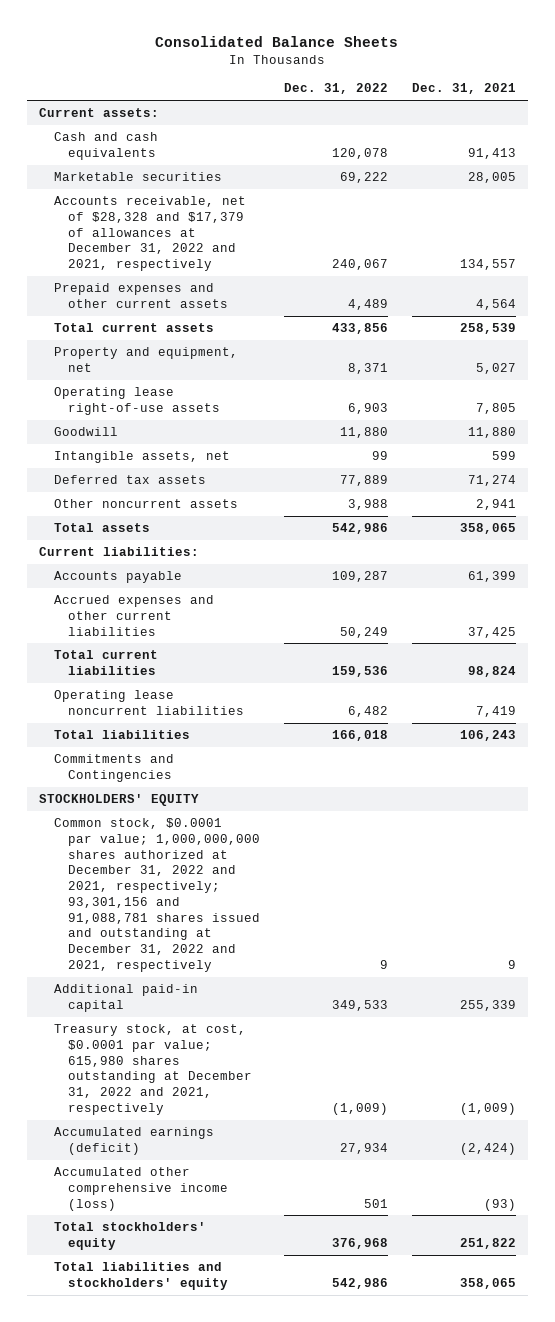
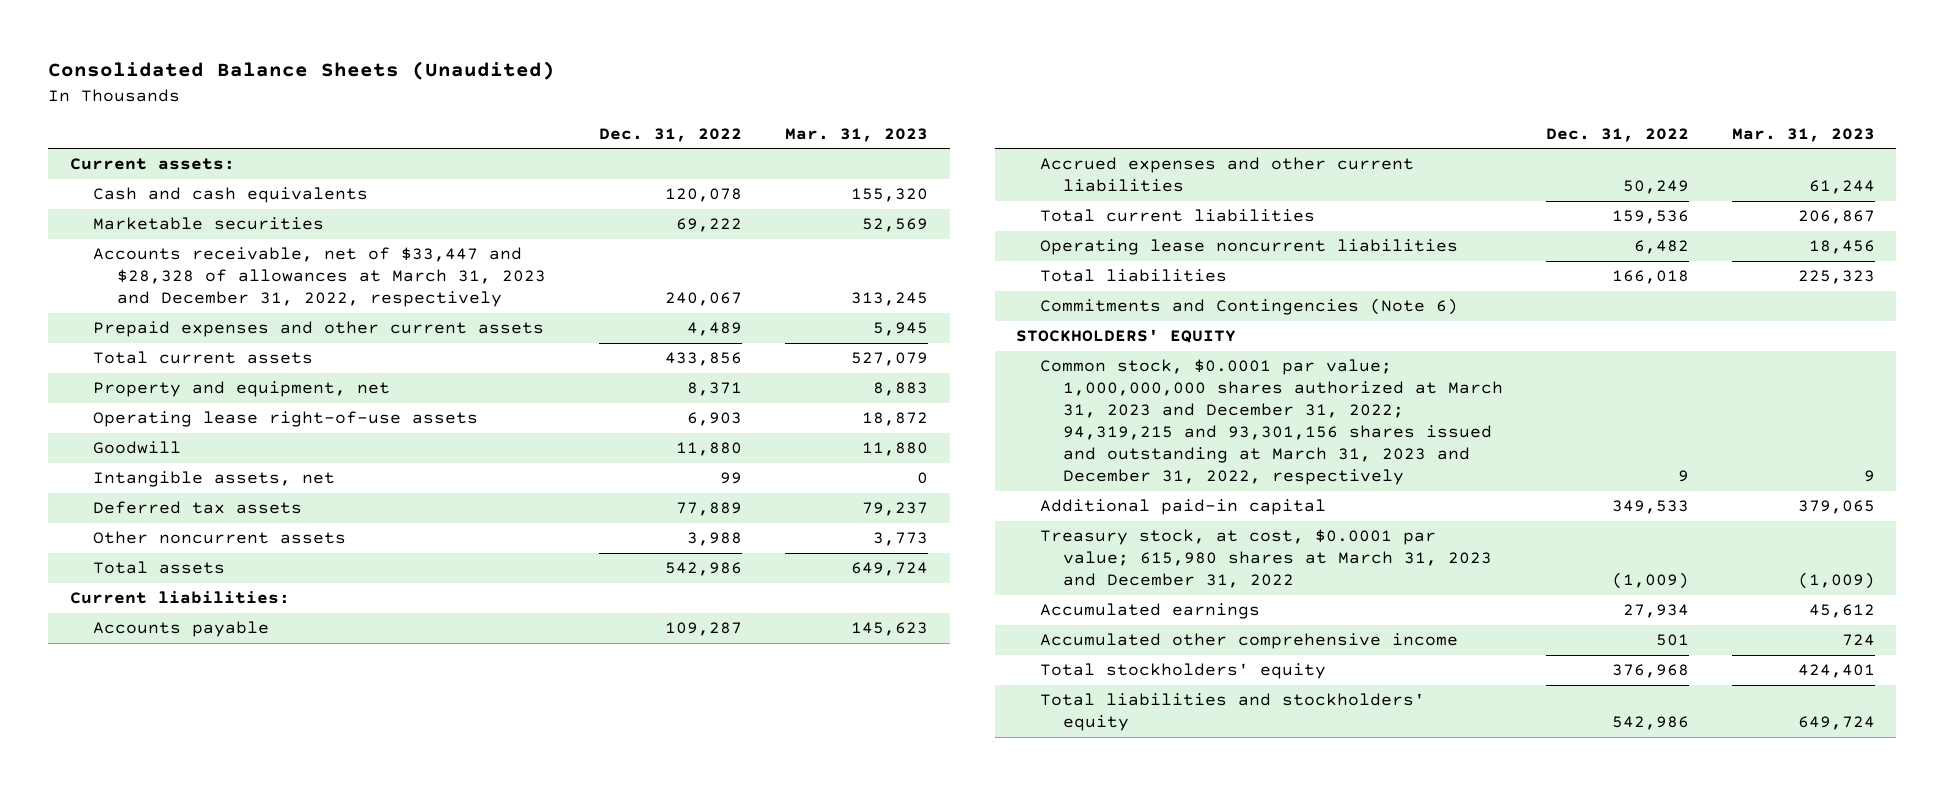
[155,35,399,47] Consolidated Balance Sheets -> [48,61,556,81] Consolidated Balance Sheets (Unaudited)
[411,83,516,95] Dec. 31, 2021 -> none
none -> [785,127,929,142] Mar. 31, 2023
[53,196,246,272] Accounts receivable, net of $28,328 and $17,379 of allowances at December 31, 2022 and 2021, respectively -> [93,247,546,308] Accounts receivable, net of $33,447 and $28,328 of allowances at March 31, 2023 and December 31, 2022, respectively
[53,754,174,782] Commitments and Contingencies -> [1039,298,1458,316] Commitments and Contingencies (Note 6)
[53,818,261,972] Common stock, $0.0001 par value; 1,000,000,000 shares authorized at December 31, 2022 and 2021, respectively; 93,301,156 and 91,088,781 shares issued and outstanding at December 31, 2022 and 2021, respectively -> [1039,359,1503,486] Common stock, $0.0001 par value; 1,000,000,000 shares authorized at March 31, 2023 and December 31, 2022; 94,319,215 and 93,301,156 shares issued and outstanding at March 31, 2023 and December 31, 2022, respectively
[53,1024,253,1115] Treasury stock, at cost, $0.0001 par value; 615,980 shares outstanding at December 31, 2022 and 2021, respectively -> [1039,529,1492,589] Treasury stock, at cost, $0.0001 par value; 615,980 shares at March 31, 2023 and December 31, 2022
[53,1127,214,1155] Accumulated earnings (deficit) -> [1039,603,1260,620] Accumulated earnings
[53,1167,229,1211] Accumulated other comprehensive income (loss) -> [1039,633,1458,650] Accumulated other comprehensive income

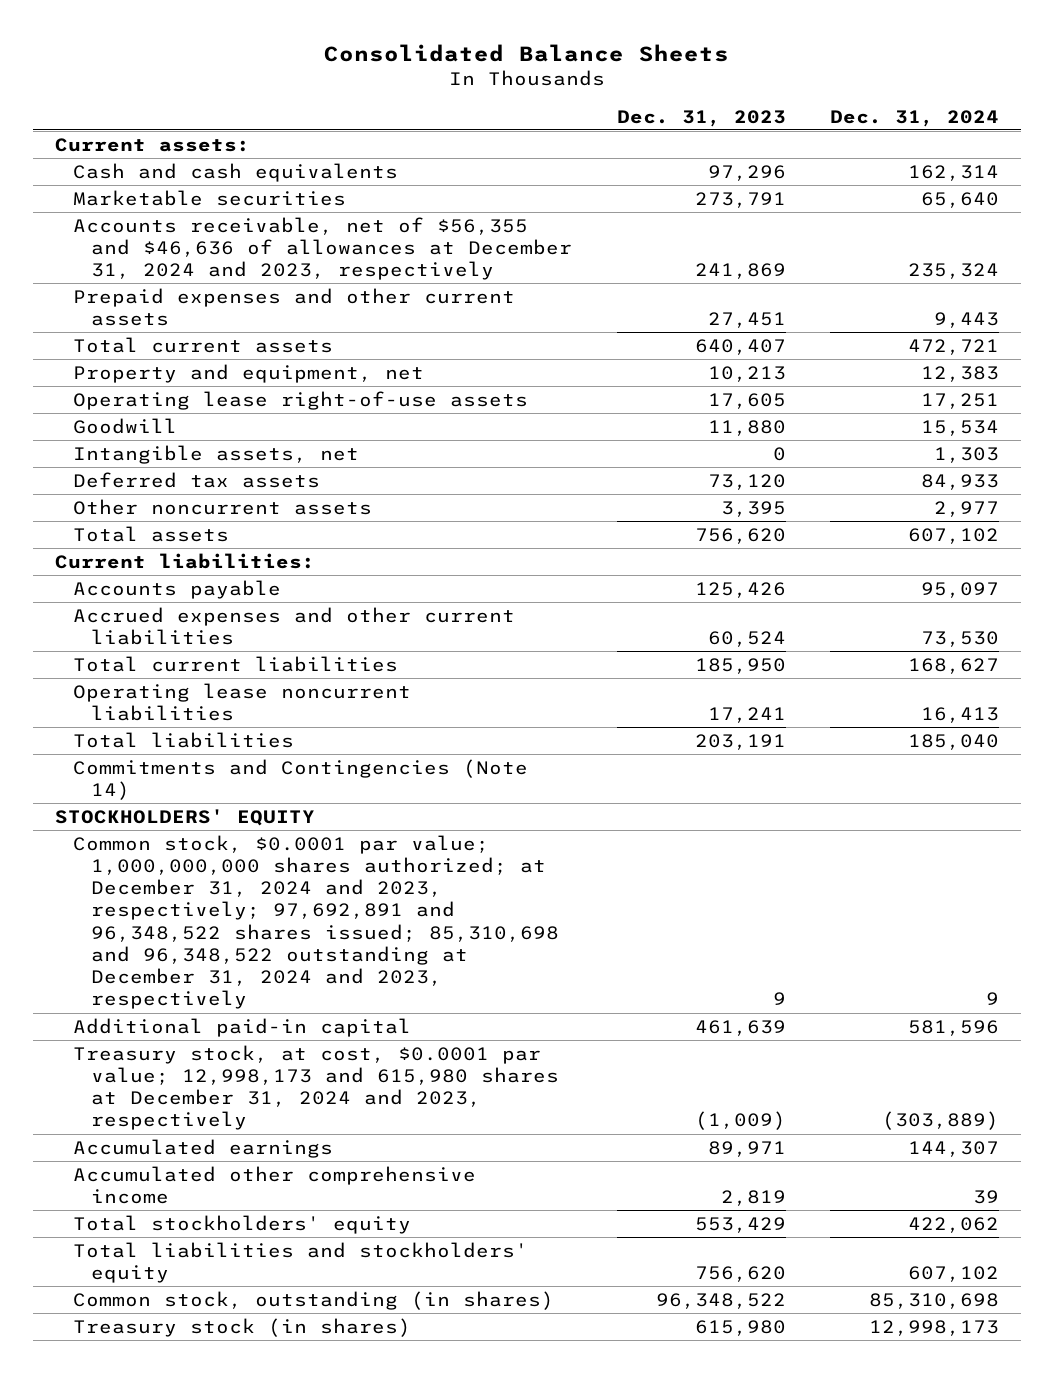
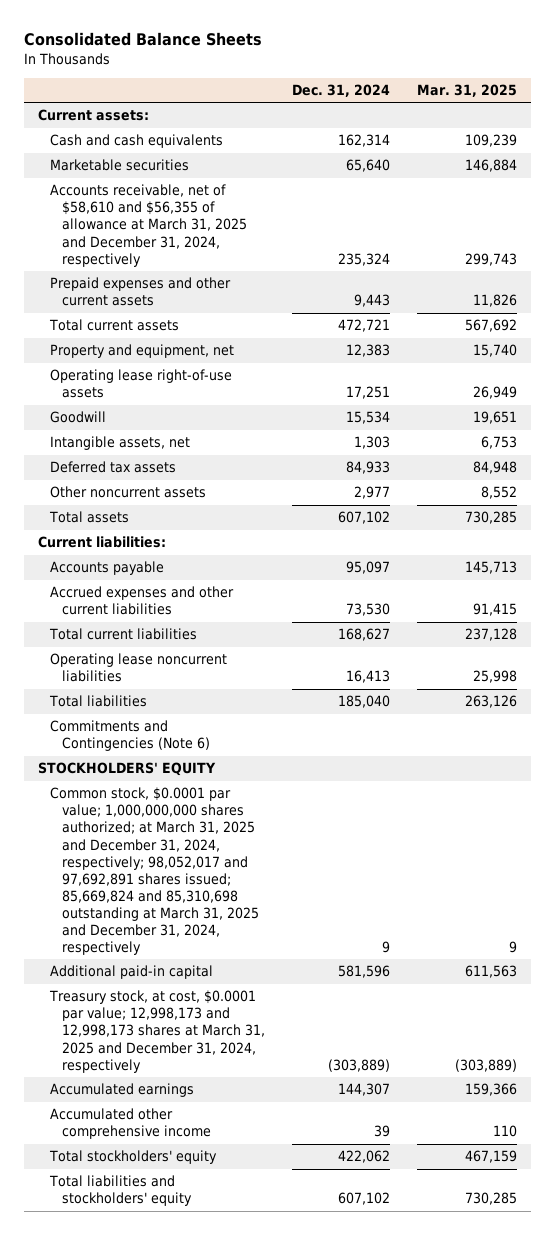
[616,109,786,127] Dec. 31, 2023 -> none
none -> [417,84,518,98] Mar. 31, 2025
[73,216,573,281] Accounts receivable, net of $56,355 and $46,636 of allowances at December 31, 2024 and 2023, respectively -> [49,184,247,267] Accounts receivable, net of $58,610 and $56,355 of allowance at March 31, 2025 and December 31, 2024, respectively
[73,758,529,800] Commitments and Contingencies (Note 14) -> [49,720,210,752] Commitments and Contingencies (Note 6)
[73,834,560,1010] Common stock, $0.0001 par value; 1,000,000,000 shares authorized; at December 31, 2024 and 2023, respectively; 97,692,891 and 96,348,522 shares issued; 85,310,698 and 96,348,522 outstanding at December 31, 2024 and 2023, respectively -> [49,787,259,955] Common stock, $0.0001 par value; 1,000,000,000 shares authorized; at March 31, 2025 and December 31, 2024, respectively; 98,052,017 and 97,692,891 shares issued; 85,669,824 and 85,310,698 outstanding at March 31, 2025 and December 31, 2024, respectively
[73,1044,560,1131] Treasury stock, at cost, $0.0001 par value; 12,998,173 and 615,980 shares at December 31, 2024 and 2023, respectively -> [48,990,265,1073] Treasury stock, at cost, $0.0001 par value; 12,998,173 and 12,998,173 shares at March 31, 2025 and December 31, 2024, respectively
[73,1290,555,1310] Common stock, outstanding (in shares) -> none
[73,1317,412,1337] Treasury stock (in shares) -> none

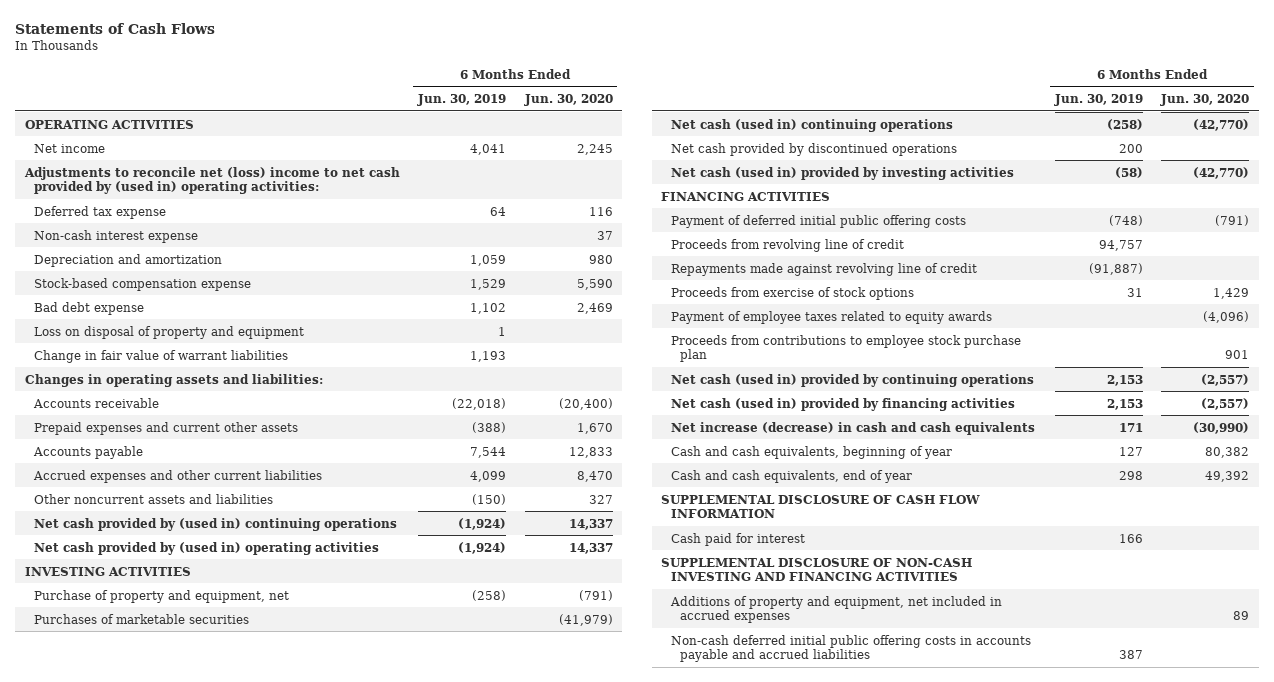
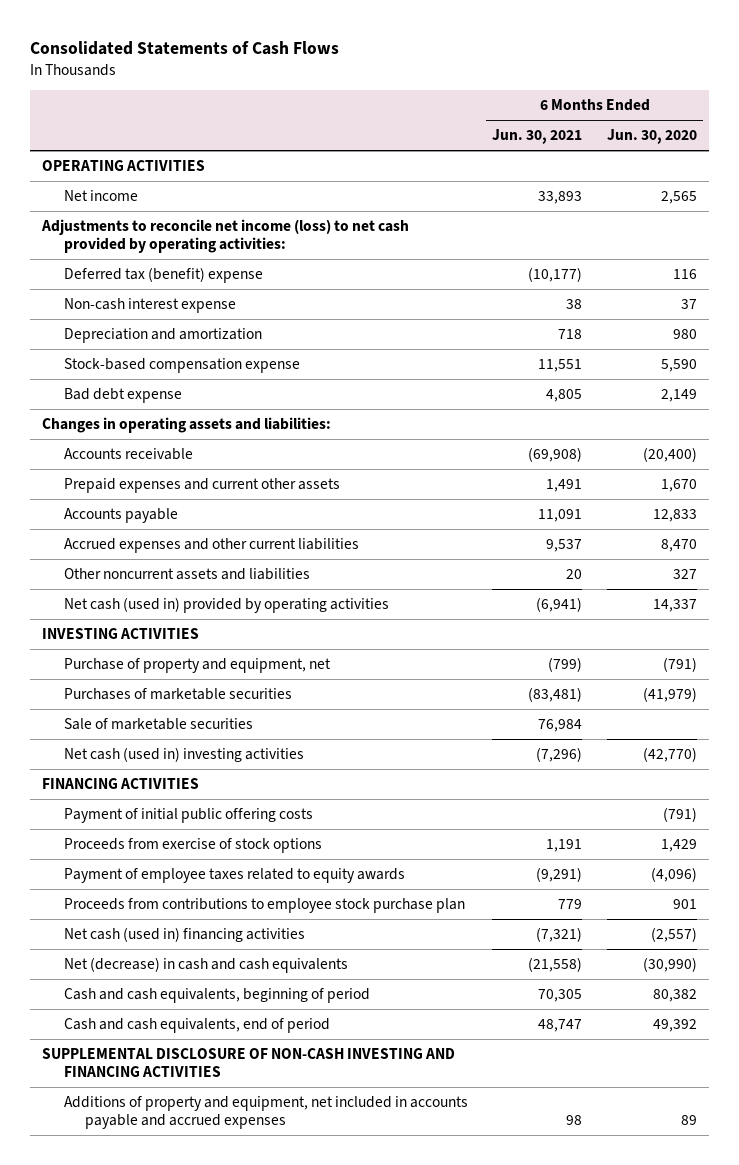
[15,23,216,35] Statements of Cash Flows -> [30,41,340,56] Consolidated Statements of Cash Flows
[417,94,507,107] Jun. 30, 2019 -> none
none -> [492,129,583,145] Jun. 30, 2021
[576,143,613,155] 2,245 -> [660,191,697,205] 2,565
[23,166,400,195] Adjustments to reconcile net (loss) income to net cash provided by (used in) operating activities: -> [41,219,410,253] Adjustments to reconcile net income (loss) to net cash provided by operating activities:
[34,205,167,219] Deferred tax expense -> [63,267,263,284] Deferred tax (benefit) expense
[34,325,305,339] Loss on disposal of property and equipment -> none
[34,349,289,363] Change in fair value of warrant liabilities -> none
[576,302,613,314] 2,469 -> [660,389,697,403] 2,149
[34,517,398,531] Net cash provided by (used in) continuing operations -> none
[34,541,380,555] Net cash provided by (used in) operating activities -> [63,597,389,614] Net cash (used in) provided by operating activities
[670,118,953,132] Net cash (used in) continuing operations -> none
[670,142,957,156] Net cash provided by discontinued operations -> none
none -> [63,718,253,731] Sale of marketable securities
[670,166,1014,180] Net cash (used in) provided by investing activities -> [63,747,304,763] Net cash (used in) investing activities
[670,238,904,252] Proceeds from revolving line of credit -> none
[670,262,977,276] Repayments made against revolving line of credit -> none
[670,214,966,228] Payment of deferred initial public offering costs -> [63,808,313,824] Payment of initial public offering costs
[670,373,1034,387] Net cash (used in) provided by continuing operations -> none
[661,494,981,519] SUPPLEMENTAL DISCLOSURE OF CASH FLOW INFORMATION -> none
[670,532,805,546] Cash paid for interest -> none
[670,397,1015,411] Net cash (used in) provided by financing activities -> [63,927,305,943] Net cash (used in) financing activities
[670,421,1035,435] Net increase (decrease) in cash and cash equivalents -> [63,957,348,974] Net (decrease) in cash and cash equivalents
[670,445,952,459] Cash and cash equivalents, beginning of year -> [63,988,370,1004] Cash and cash equivalents, beginning of period
[670,469,912,483] Cash and cash equivalents, end of year -> [63,1018,330,1034] Cash and cash equivalents, end of period
[670,634,1031,663] Non-cash deferred initial public offering costs in accounts payable and accrued liabilities -> none
[669,595,1002,624] Additions of property and equipment, net included in accrued expenses -> [63,1096,468,1129] Additions of property and equipment, net included in accounts payable and accrued expenses

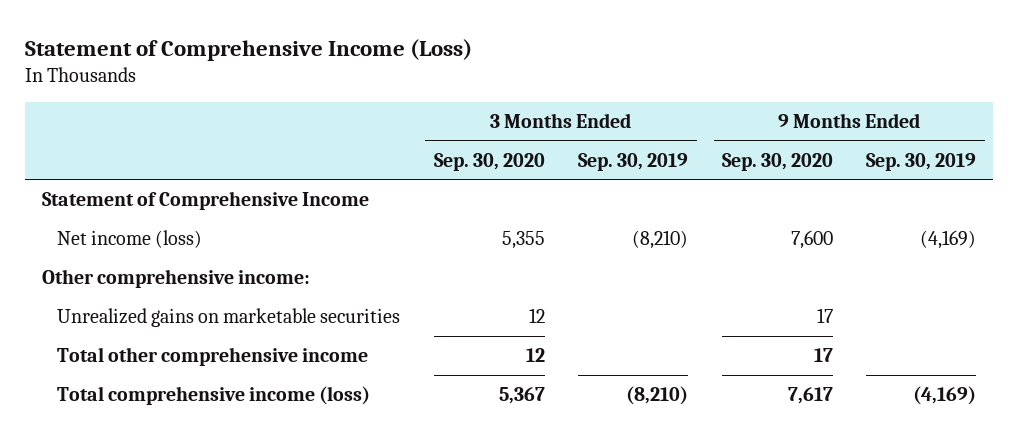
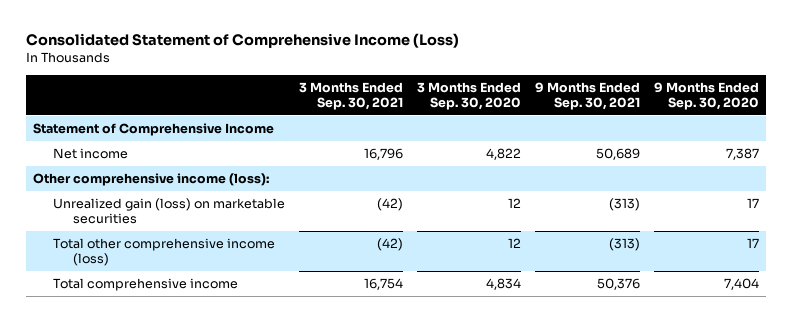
[25,38,473,61] Statement of Comprehensive Income (Loss) -> [25,33,459,49] Consolidated Statement of Comprehensive Income (Loss)
[578,152,689,171] Sep. 30, 2019 -> none
[866,152,977,171] Sep. 30, 2019 -> none
none -> [298,81,403,111] 3 Months Ended Sep. 30, 2021
none -> [535,81,641,111] 9 Months Ended Sep. 30, 2021
[57,229,203,248] Net income (loss) -> [52,147,128,159] Net income
[501,230,545,249] 5,355 -> [485,147,521,160] 4,822
[790,229,833,249] 7,600 -> [726,147,760,160] 7,387
[41,268,310,288] Other comprehensive income: -> [32,172,269,186] Other comprehensive income (loss):
[57,307,401,327] Unrealized gains on marketable securities -> [52,197,285,225] Unrealized gain (loss) on marketable securities
[57,346,369,366] Total other comprehensive income -> [52,237,275,267] Total other comprehensive income (loss)
[57,385,371,405] Total comprehensive income (loss) -> [52,277,238,291] Total comprehensive income
[498,386,545,404] 5,367 -> [485,277,521,290] 4,834
[787,386,833,404] 7,617 -> [724,277,760,290] 7,404

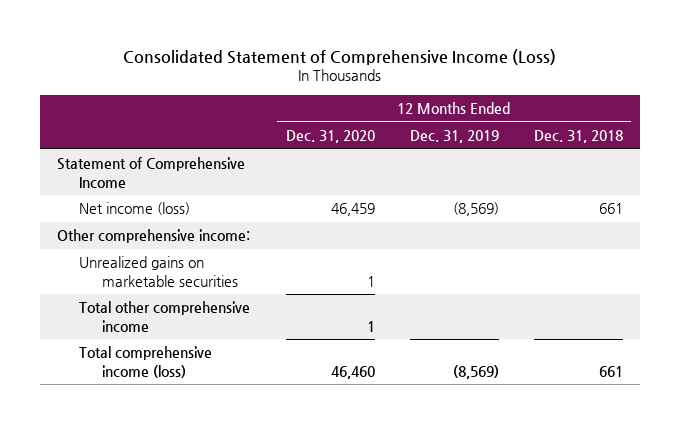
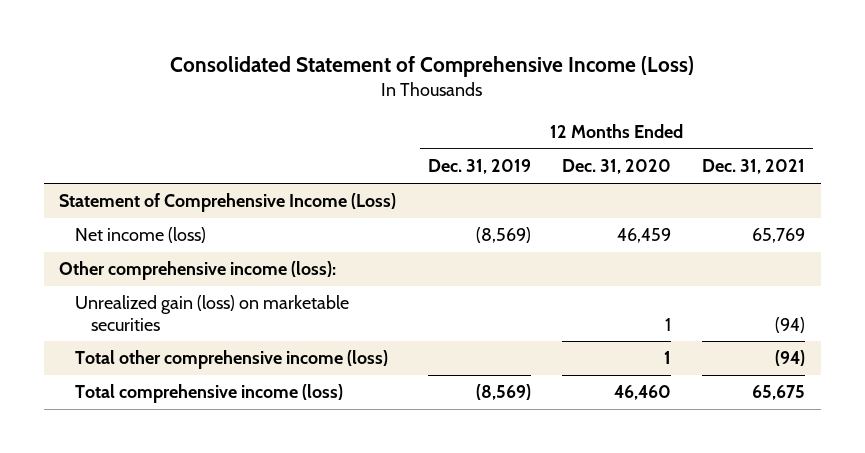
[533,129,623,143] Dec. 31, 2018 -> none
none -> [702,159,806,175] Dec. 31, 2021
[57,157,246,188] Statement of Comprehensive Income -> [59,193,397,213] Statement of Comprehensive Income (Loss)
[57,229,251,244] Other comprehensive income: -> [59,261,337,281] Other comprehensive income (loss):
[79,256,238,287] Unrealized gains on marketable securities -> [75,295,350,331] Unrealized gain (loss) on marketable securities
[79,301,251,332] Total other comprehensive income -> [75,350,389,370] Total other comprehensive income (loss)

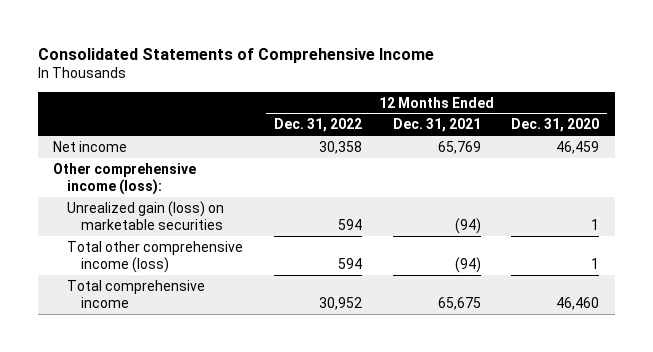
[170,55,695,77] Consolidated Statement of Comprehensive Income (Loss) -> [38,47,435,63] Consolidated Statements of Comprehensive Income
[427,159,531,175] Dec. 31, 2019 -> none
none -> [274,118,363,133] Dec. 31, 2022
[59,193,397,213] Statement of Comprehensive Income (Loss) -> none
[75,227,207,244] Net income (loss) -> [53,140,128,152] Net income
[75,384,344,404] Total comprehensive income (loss) -> [67,279,206,308] Total comprehensive income

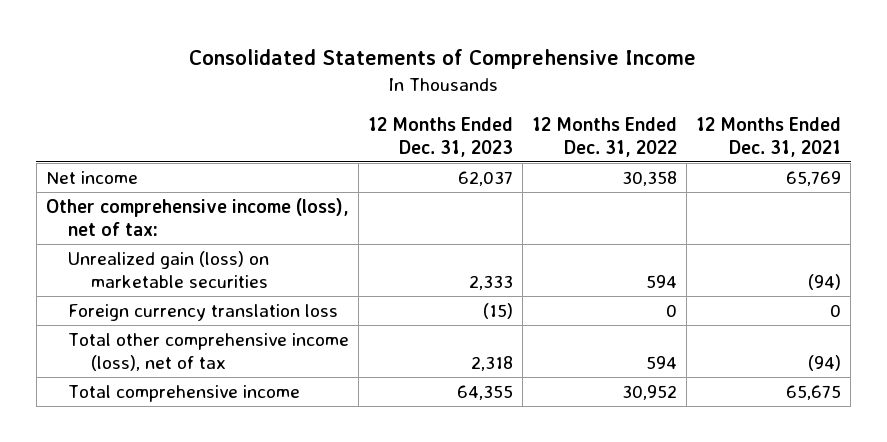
[511,118,600,133] Dec. 31, 2020 -> none
none -> [368,116,514,157] 12 Months Ended Dec. 31, 2023
[53,162,197,195] Other comprehensive income (loss): -> [45,198,349,237] Other comprehensive income (loss), net of tax:
none -> [68,304,339,322] Foreign currency translation loss
[67,240,244,273] Total other comprehensive income (loss) -> [68,333,350,372] Total other comprehensive income (loss), net of tax

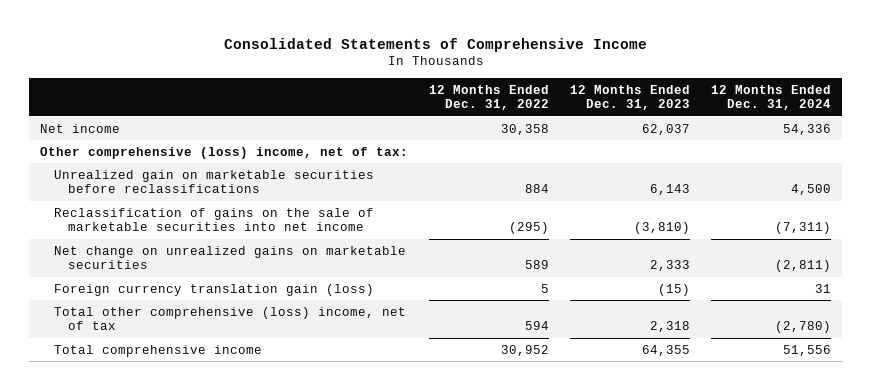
[696,116,842,157] 12 Months Ended Dec. 31, 2021 -> none
none -> [711,84,832,111] 12 Months Ended Dec. 31, 2024
[45,198,349,237] Other comprehensive income (loss), net of tax: -> [39,146,408,159] Other comprehensive (loss) income, net of tax:
[68,251,270,289] Unrealized gain (loss) on marketable securities -> [53,169,374,194] Unrealized gain on marketable securities before reclassifications
[469,275,514,291] 2,333 -> [650,184,691,196] 6,143
[646,275,678,289] 594 -> [525,184,550,194] 884
none -> [53,207,374,232] Reclassification of gains on the sale of marketable securities into net income
none -> [53,245,406,270] Net change on unrealized gains on marketable securities
[68,304,339,322] Foreign currency translation loss -> [53,283,374,296] Foreign currency translation gain (loss)
[666,304,678,318] 0 -> [541,283,550,293] 5
[68,333,350,372] Total other comprehensive income (loss), net of tax -> [53,306,406,331] Total other comprehensive (loss) income, net of tax

